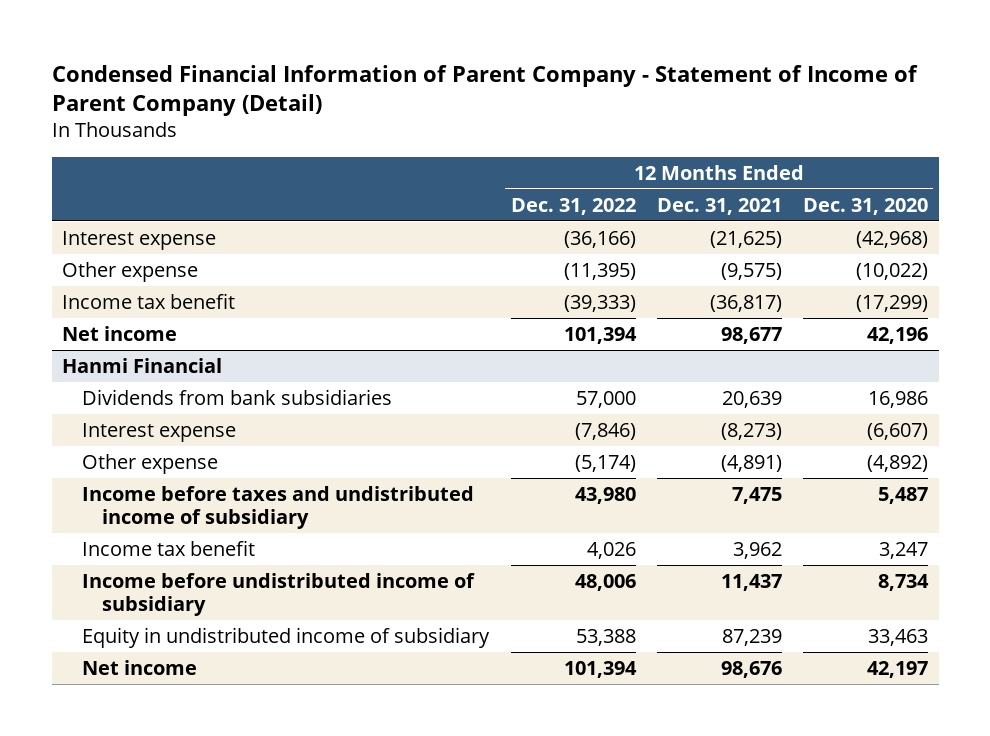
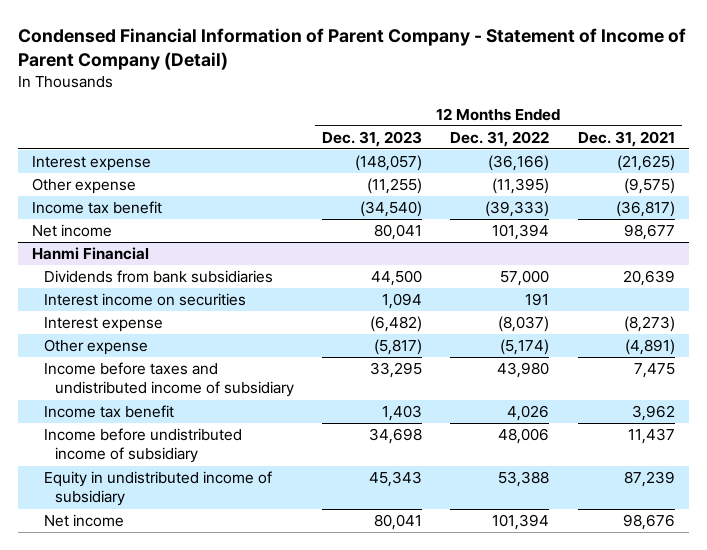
[803,197,929,215] Dec. 31, 2020 -> none
none -> [322,130,423,147] Dec. 31, 2023
none -> [43,293,246,307] Interest income on securities
[574,422,636,440] (7,846) -> [498,316,550,333] (8,037)

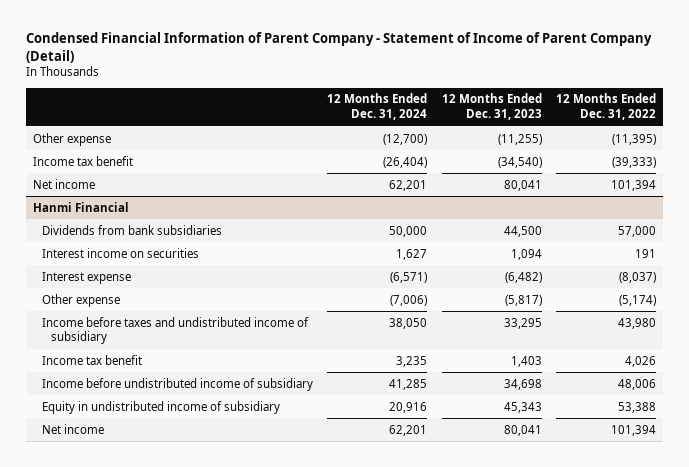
[577,130,675,147] Dec. 31, 2021 -> none
none -> [327,93,428,121] 12 Months Ended Dec. 31, 2024
[32,156,152,172] Interest expense -> none

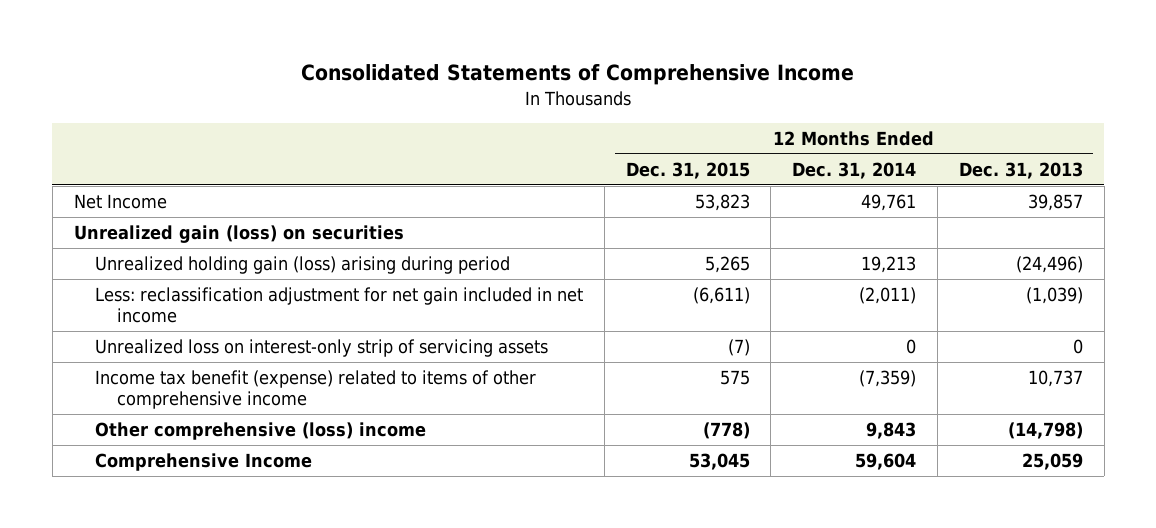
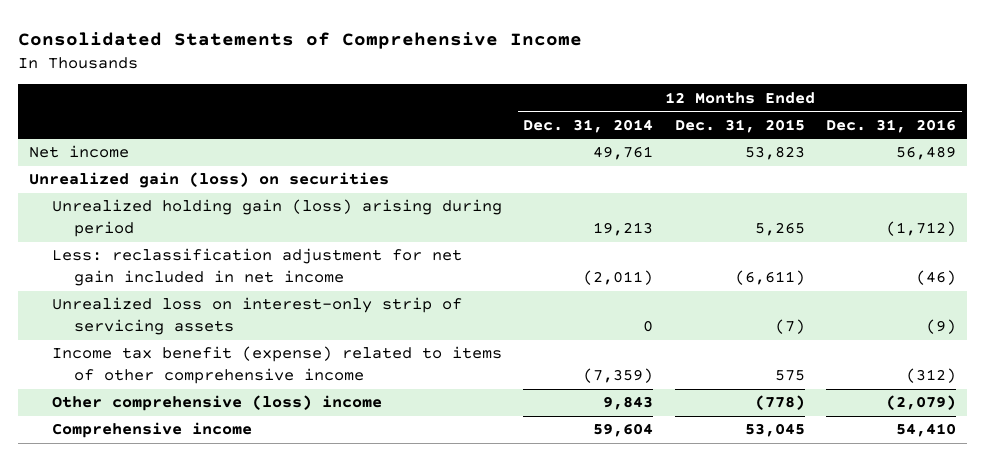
[958,161,1083,179] Dec. 31, 2013 -> none
none -> [826,118,957,133] Dec. 31, 2016
[73,194,167,210] Net Income -> [29,145,130,159] Net income
[95,453,313,472] Comprehensive Income -> [51,422,252,439] Comprehensive income

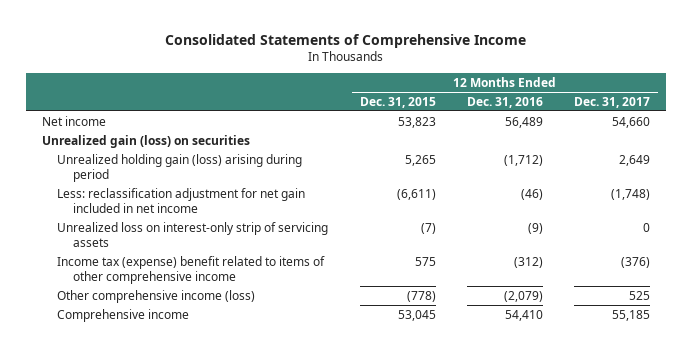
[523,118,654,133] Dec. 31, 2014 -> none
none -> [573,96,650,108] Dec. 31, 2017
[51,346,502,385] Income tax benefit (expense) related to items of other comprehensive income -> [57,255,326,285] Income tax (expense) benefit related to items of other comprehensive income
[51,395,382,412] Other comprehensive (loss) income -> [57,289,256,303] Other comprehensive income (loss)

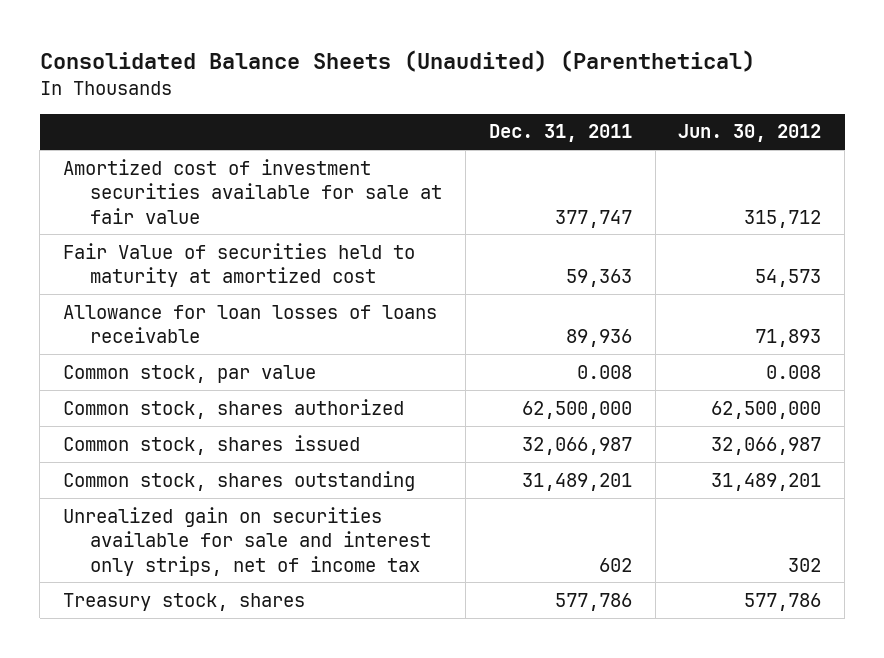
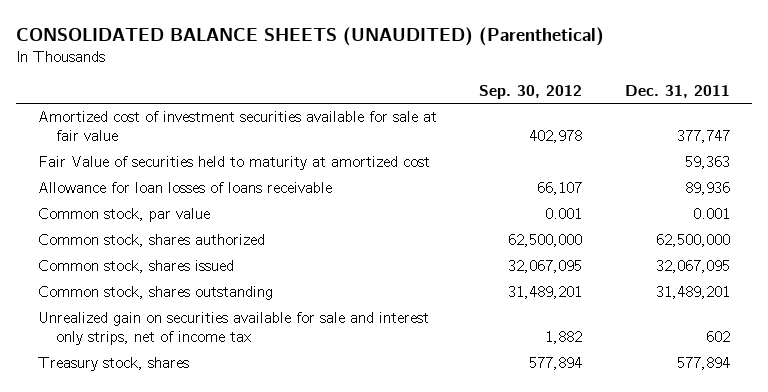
[39,50,755,73] Consolidated Balance Sheets (Unaudited) (Parenthetical) -> [16,26,605,46] CONSOLIDATED BALANCE SHEETS (UNAUDITED) (Parenthetical)
[678,124,822,143] Jun. 30, 2012 -> none
none -> [479,84,583,99] Sep. 30, 2012
[576,364,632,379] 0.008 -> [693,208,731,220] 0.001
[521,436,632,455] 32,066,987 -> [656,260,731,274] 32,067,095
[554,592,632,611] 577,786 -> [677,357,731,371] 577,894

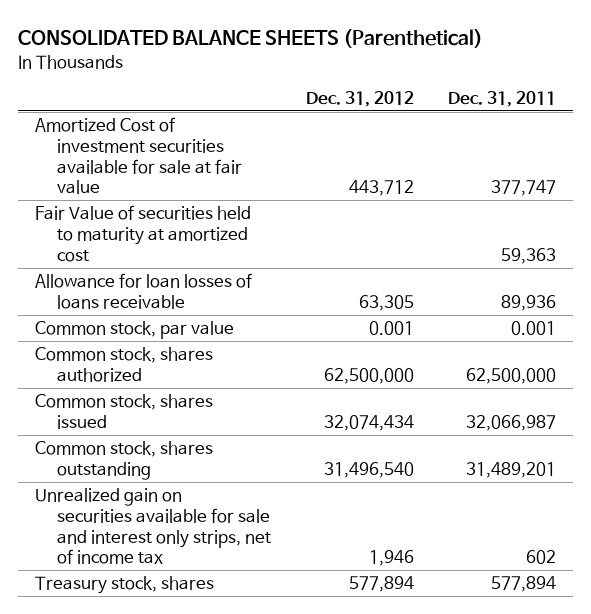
[16,26,605,46] CONSOLIDATED BALANCE SHEETS (UNAUDITED) (Parenthetical) -> [18,28,484,48] CONSOLIDATED BALANCE SHEETS (Parenthetical)
[479,84,583,99] Sep. 30, 2012 -> none
none -> [305,90,414,107] Dec. 31, 2012
[37,111,437,142] Amortized cost of investment securities available for sale at fair value -> [35,117,243,195] Amortized Cost of investment securities available for sale at fair value
[656,260,731,274] 32,067,095 -> [465,414,556,431] 32,066,987

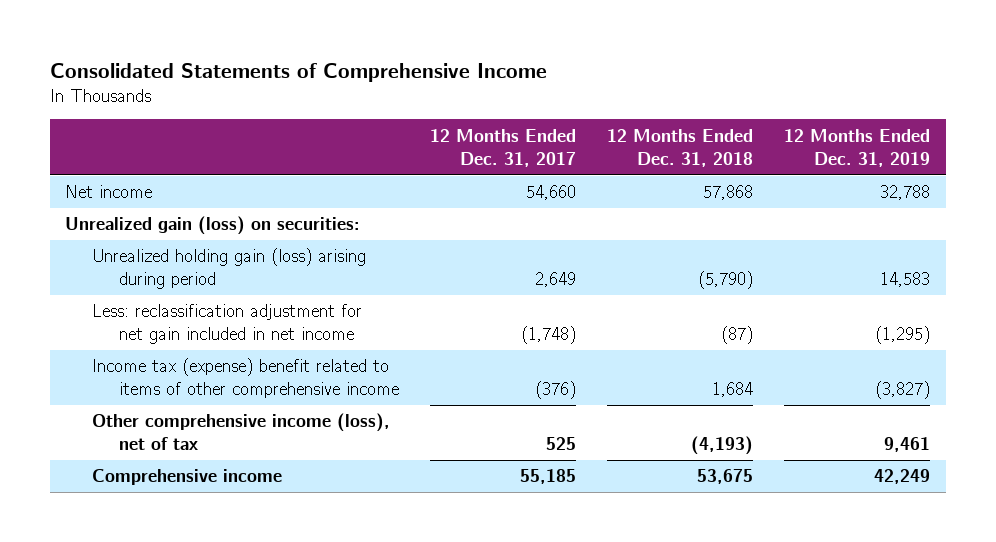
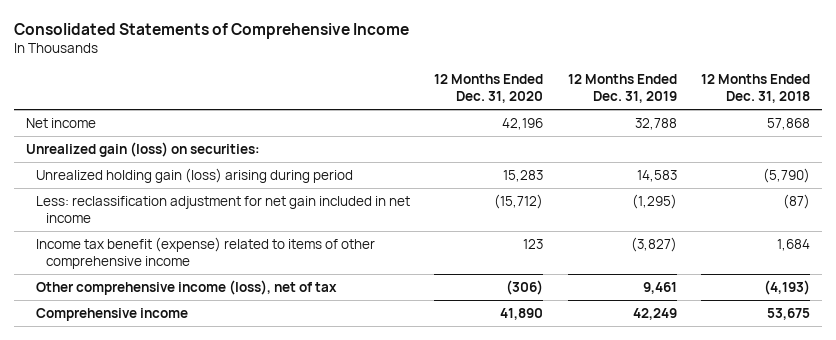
[430,128,577,167] 12 Months Ended Dec. 31, 2017 -> none
none -> [434,74,544,104] 12 Months Ended Dec. 31, 2020
[92,358,400,399] Income tax (expense) benefit related to items of other comprehensive income -> [36,236,376,270] Income tax benefit (expense) related to items of other comprehensive income

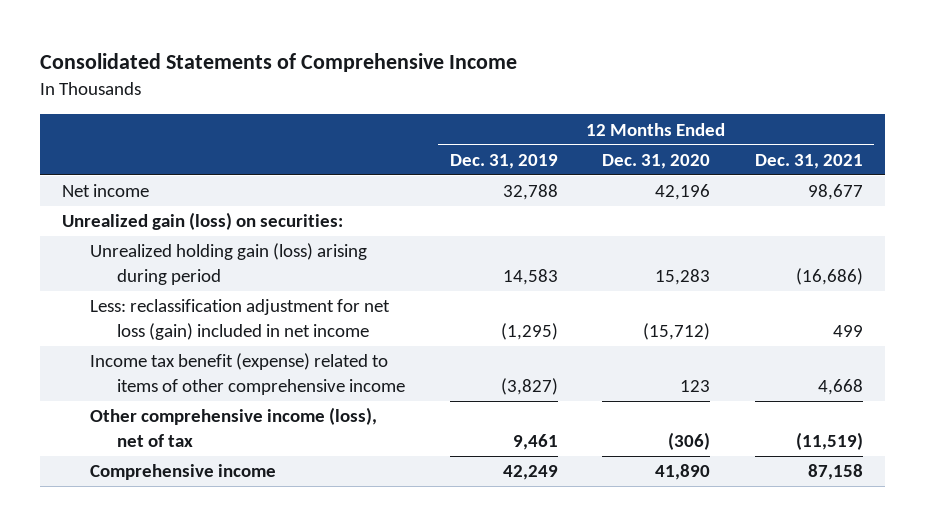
[700,74,810,104] 12 Months Ended Dec. 31, 2018 -> none
none -> [754,153,863,169] Dec. 31, 2021
[36,195,411,224] Less: reclassification adjustment for net gain included in net income -> [89,299,390,341] Less: reclassification adjustment for net loss (gain) included in net income

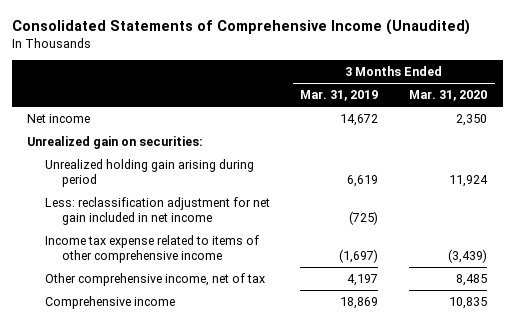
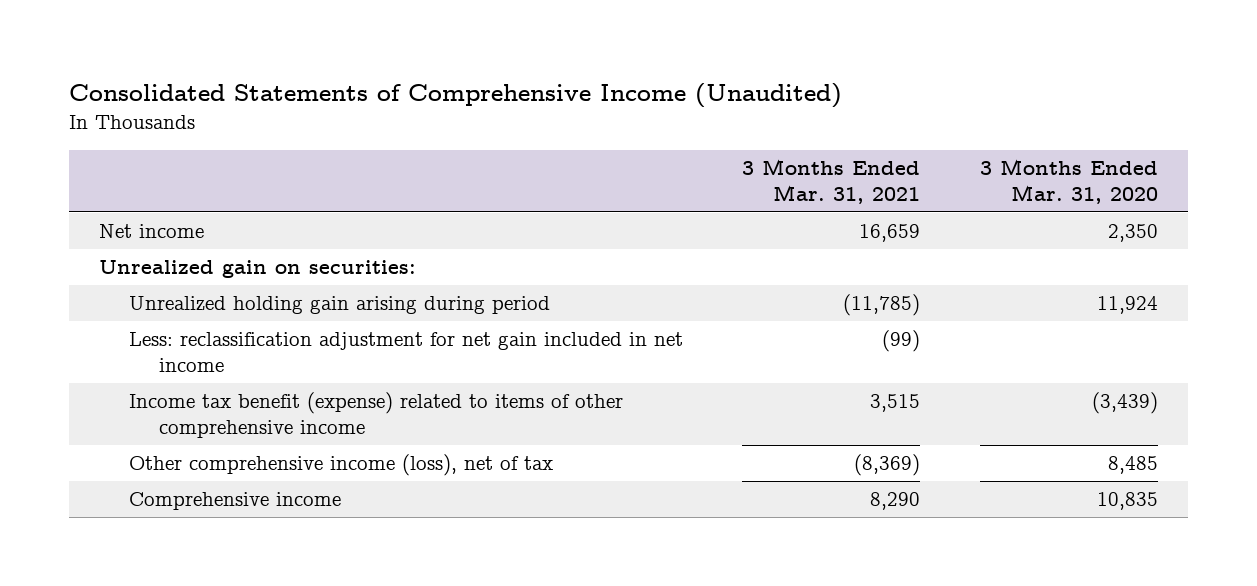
[300,90,379,102] Mar. 31, 2019 -> none
none -> [742,158,921,204] 3 Months Ended Mar. 31, 2021
[44,234,259,263] Income tax expense related to items of other comprehensive income -> [128,392,623,438] Income tax benefit (expense) related to items of other comprehensive income
[44,272,265,286] Other comprehensive income, net of tax -> [128,454,553,477] Other comprehensive income (loss), net of tax

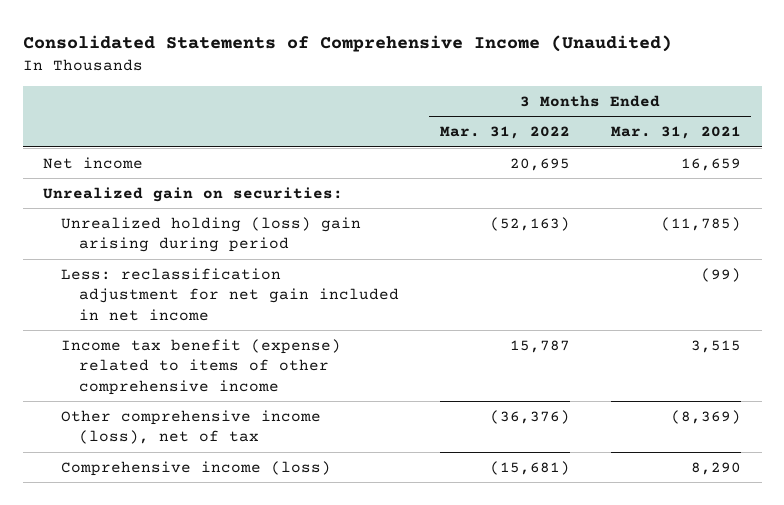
[979,158,1158,204] 3 Months Ended Mar. 31, 2020 -> none
none -> [439,126,570,140] Mar. 31, 2022
[128,296,550,315] Unrealized holding gain arising during period -> [60,216,361,253] Unrealized holding (loss) gain arising during period
[128,492,341,511] Comprehensive income -> [60,460,331,476] Comprehensive income (loss)

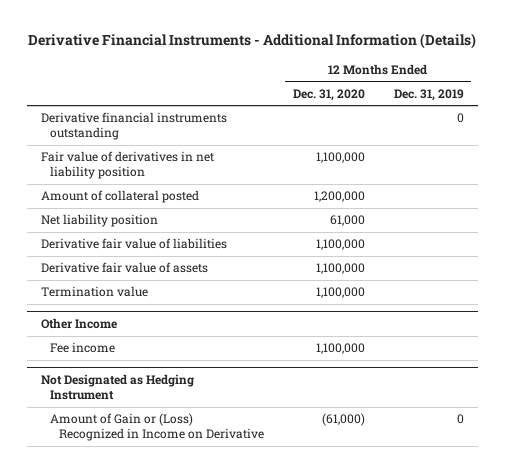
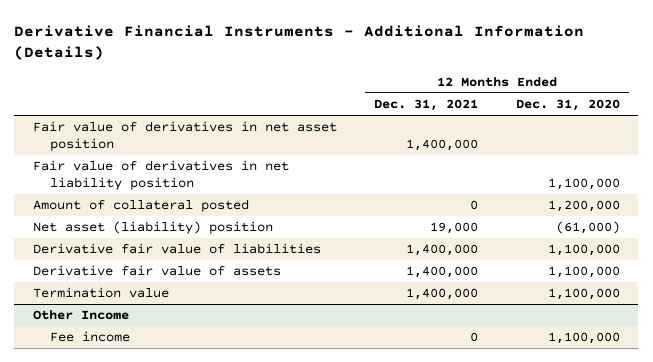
[393,88,464,101] Dec. 31, 2019 -> none
none -> [374,99,479,112] Dec. 31, 2021
[41,112,228,141] Derivative financial instruments outstanding -> none
none -> [33,121,338,151] Fair value of derivatives in net asset position
[41,214,159,228] Net liability position -> [33,221,274,235] Net asset (liability) position
[329,215,365,227] 61,000 -> [555,221,620,235] (61,000)
[41,373,195,401] Not Designated as Hedging Instrument -> none
[49,413,264,442] Amount of Gain or (Loss) Recognized in Income on Derivative -> none

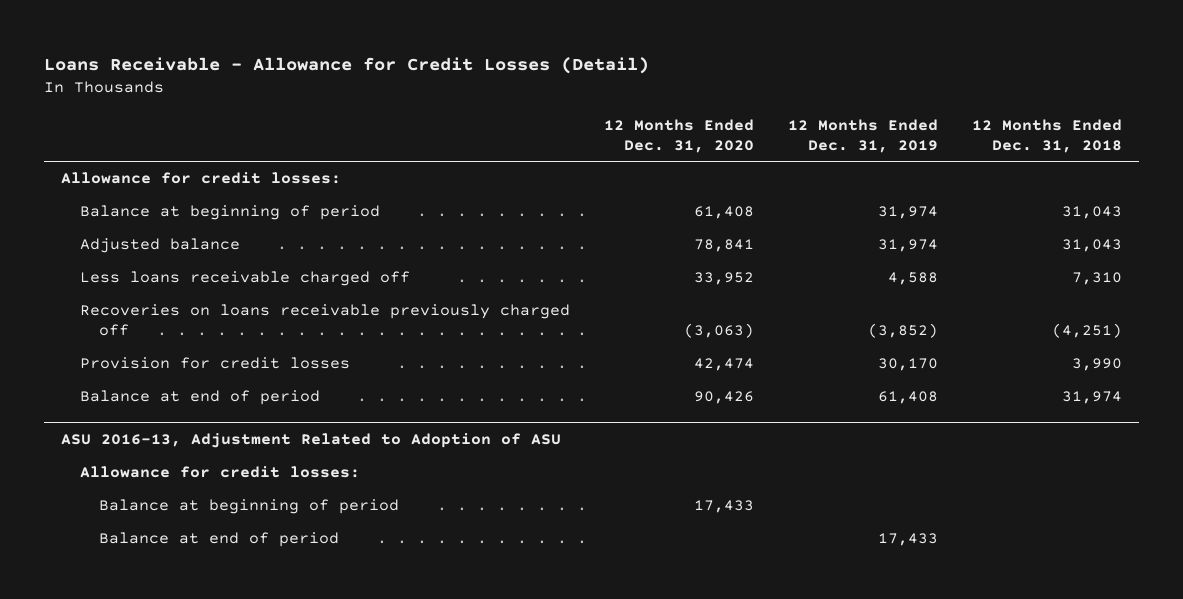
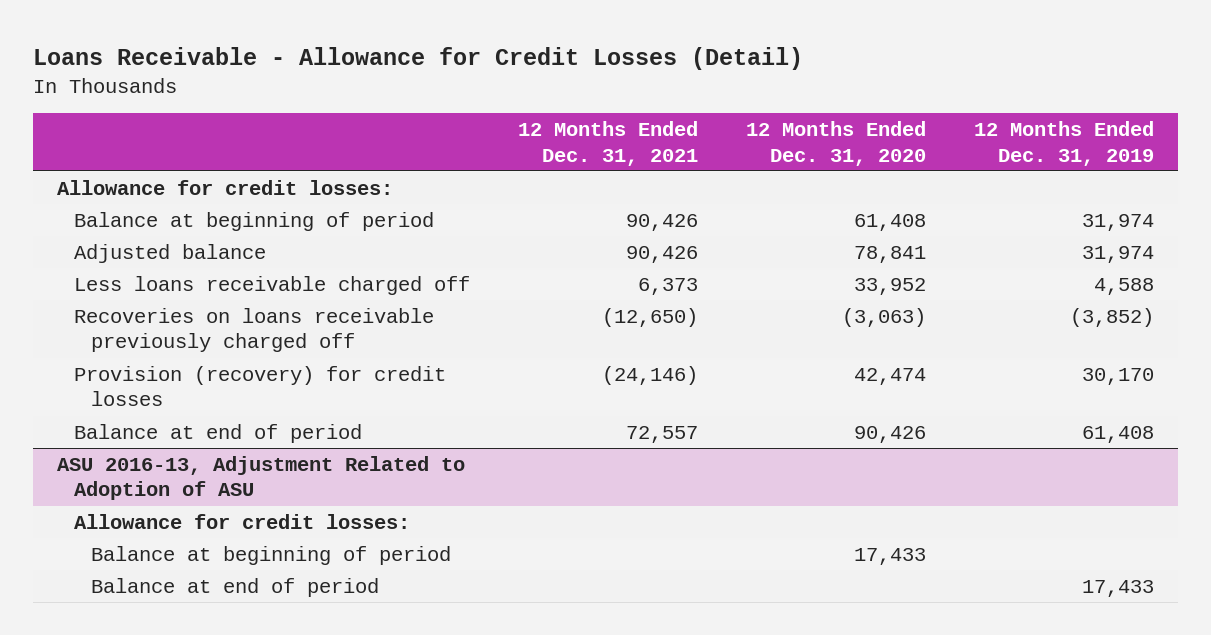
[971,119,1122,153] 12 Months Ended Dec. 31, 2018 -> none
none -> [517,121,698,166] 12 Months Ended Dec. 31, 2021
[80,357,351,370] Provision for credit losses -> [73,366,446,407] Provision (recovery) for credit losses

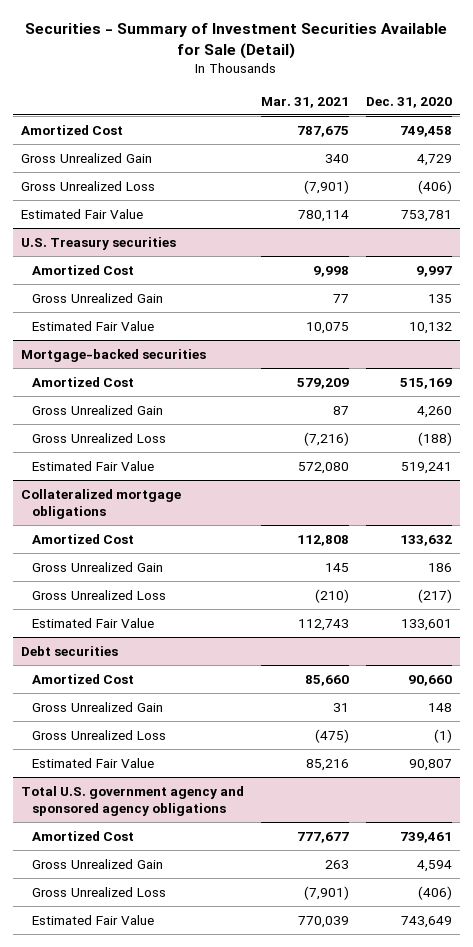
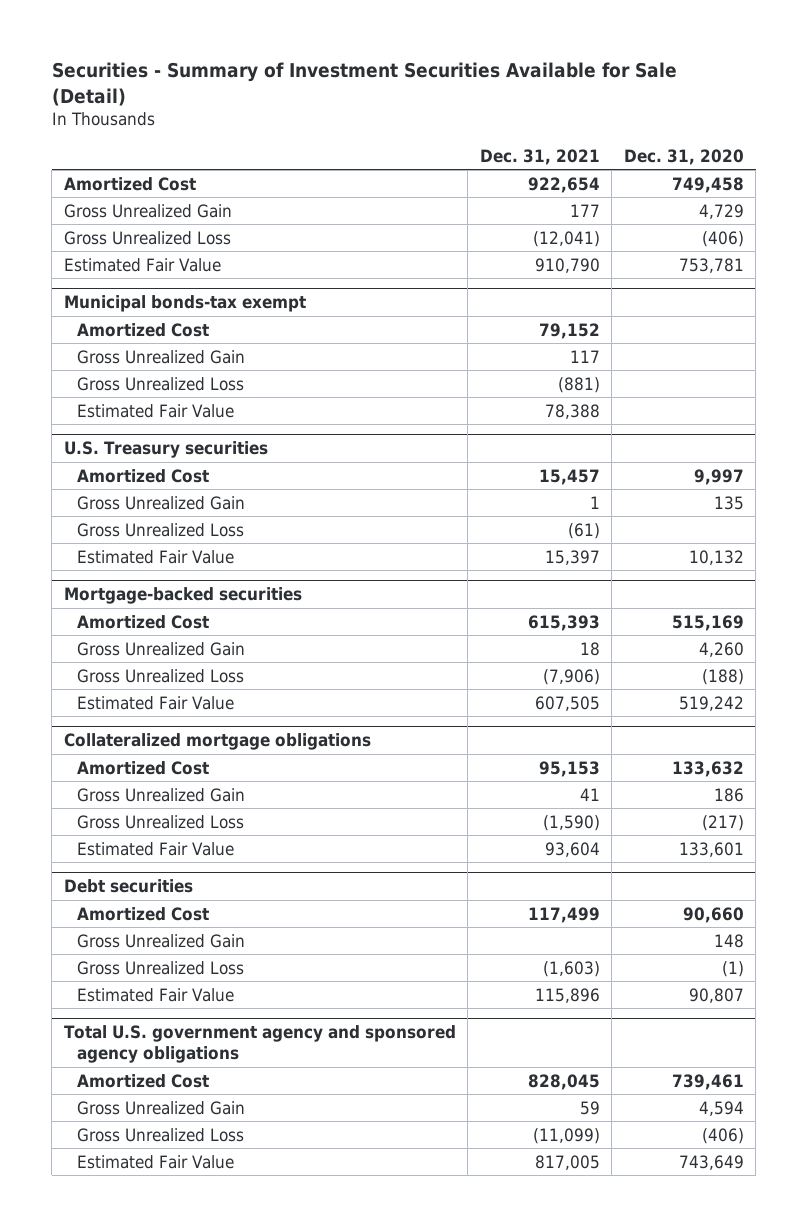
[260,96,349,108] Mar. 31, 2021 -> none
none -> [479,148,600,165] Dec. 31, 2021
none -> [63,295,306,313] Municipal bonds-tax exempt
none -> [77,322,210,337] Amortized Cost
none -> [77,349,246,364] Gross Unrealized Gain
none -> [77,376,245,391] Gross Unrealized Loss
none -> [77,403,235,418] Estimated Fair Value
none -> [77,522,245,537] Gross Unrealized Loss
[400,461,452,474] 519,241 -> [678,695,744,711] 519,242

